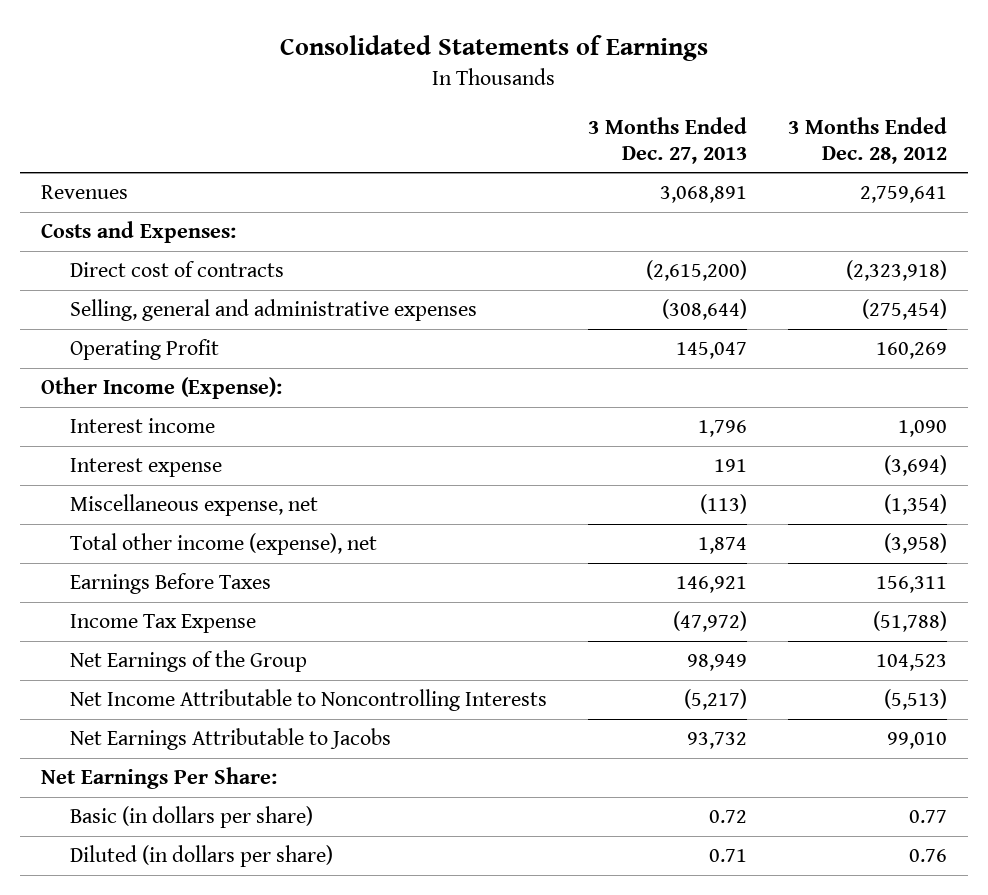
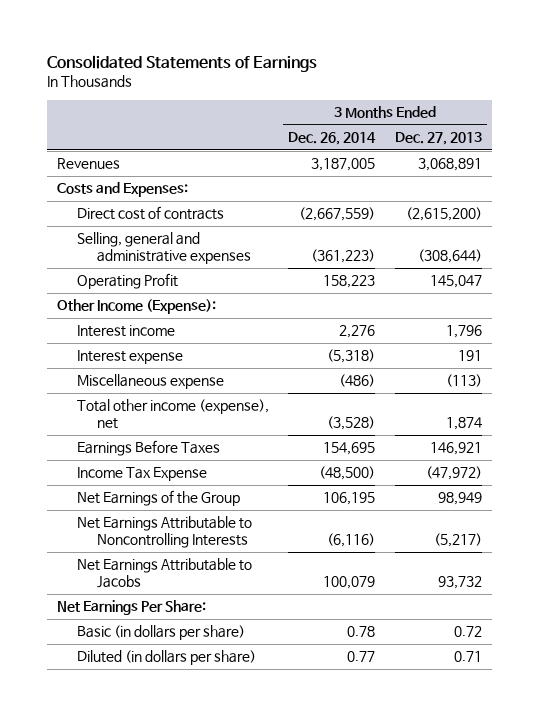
[788,116,948,164] 3 Months Ended Dec. 28, 2012 -> none
none -> [288,132,377,146] Dec. 26, 2014
[70,494,319,517] Miscellaneous expense, net -> [76,374,224,390] Miscellaneous expense
[70,689,548,712] Net Income Attributable to Noncontrolling Interests -> [76,516,252,549] Net Earnings Attributable to Noncontrolling Interests

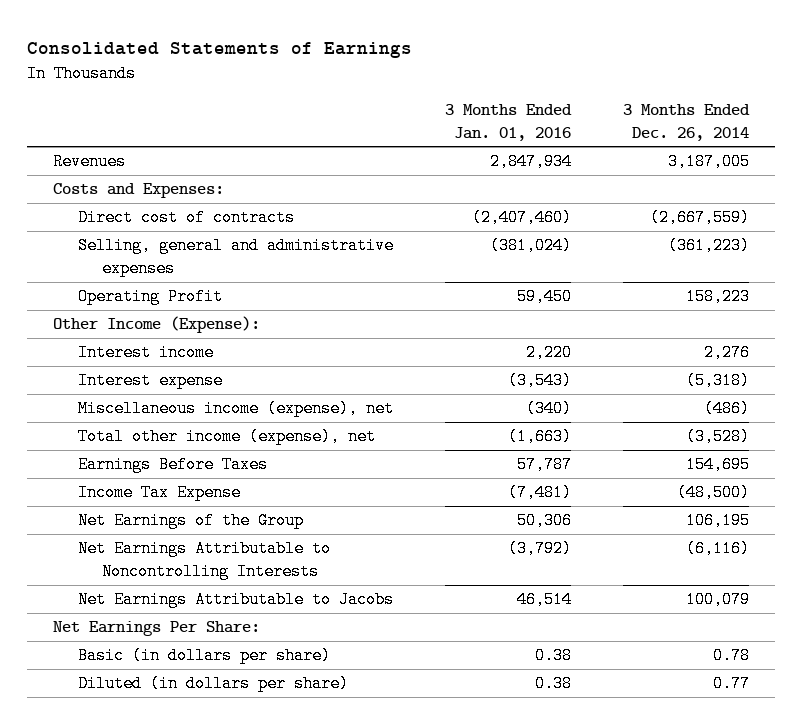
[394,132,482,146] Dec. 27, 2013 -> none
none -> [444,103,572,141] 3 Months Ended Jan. 01, 2016
[76,374,224,390] Miscellaneous expense -> [77,400,394,418] Miscellaneous income (expense), net

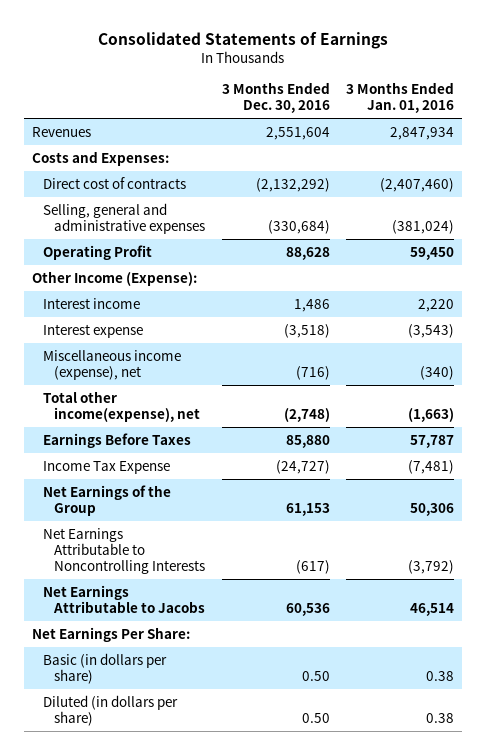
[623,103,751,141] 3 Months Ended Dec. 26, 2014 -> none
none -> [221,82,330,114] 3 Months Ended Dec. 30, 2016
[77,428,376,446] Total other income (expense), net -> [43,390,201,422] Total other income(expense), net

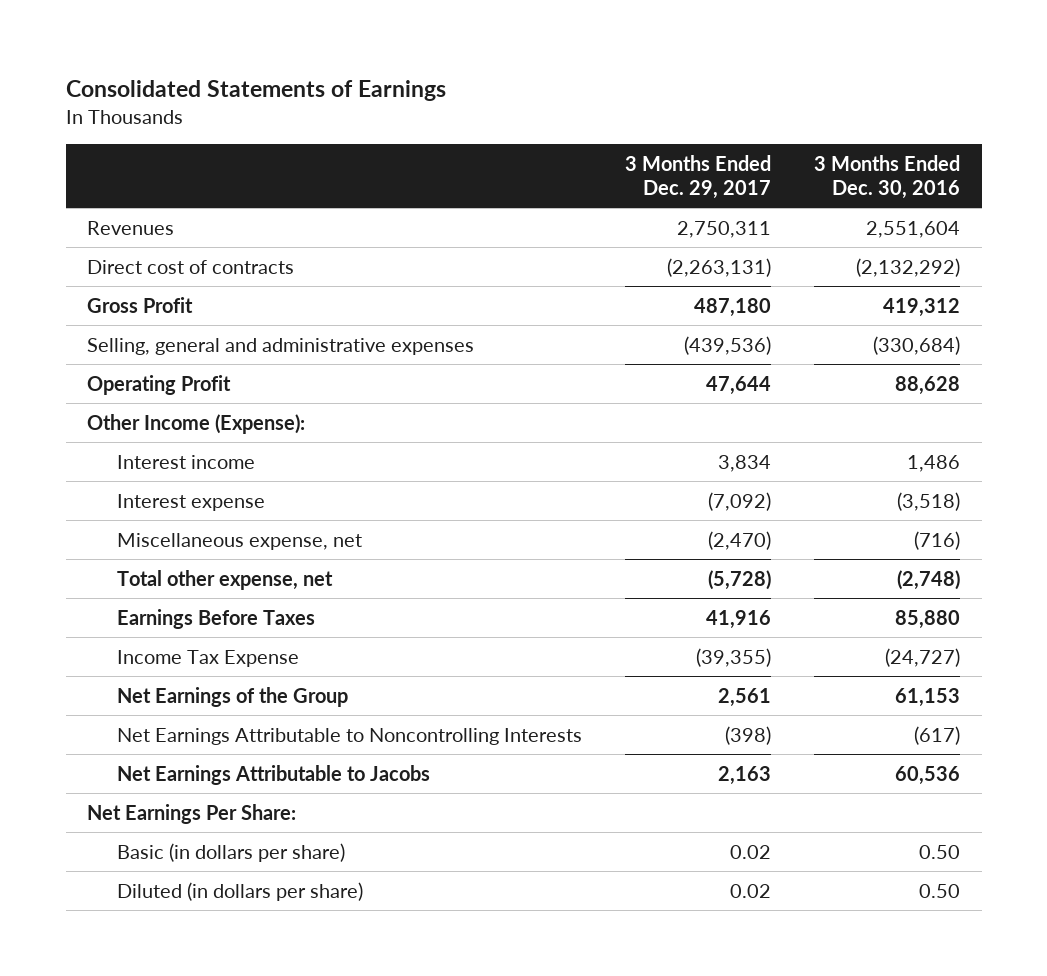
[346,82,455,114] 3 Months Ended Jan. 01, 2016 -> none
none -> [624,155,771,199] 3 Months Ended Dec. 29, 2017
[32,150,170,166] Costs and Expenses: -> none
none -> [87,296,194,313] Gross Profit
[43,349,182,380] Miscellaneous income (expense), net -> [116,532,362,550] Miscellaneous expense, net
[43,390,201,422] Total other income(expense), net -> [116,569,333,590] Total other expense, net

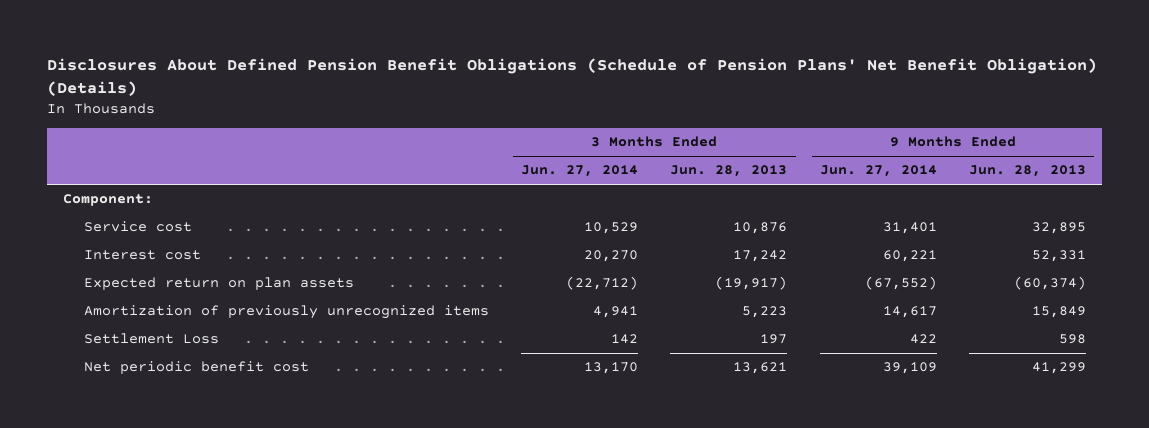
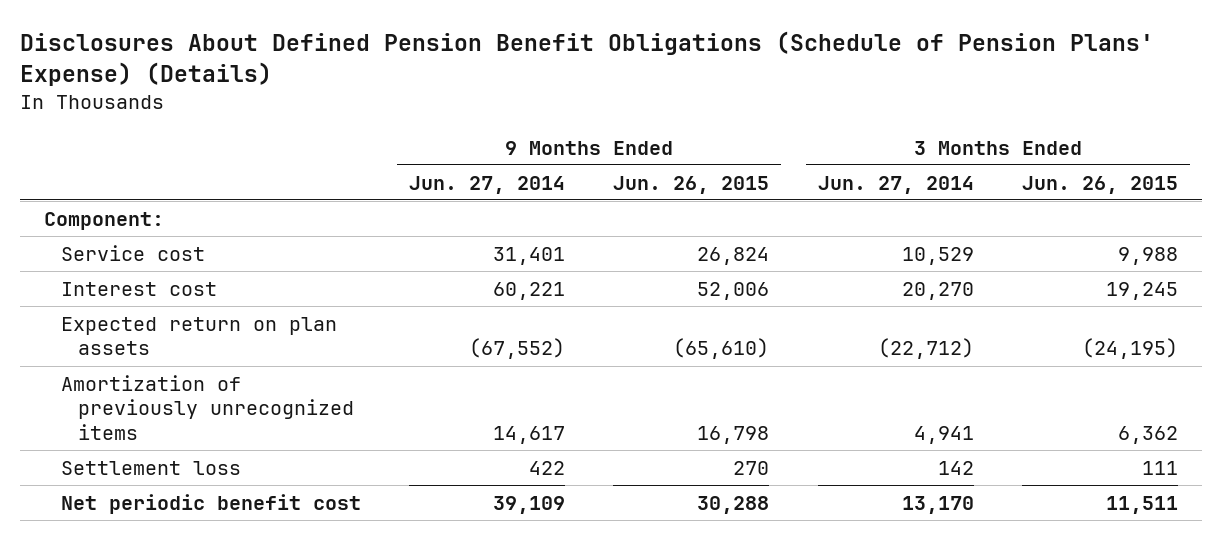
[46,57,1097,97] Disclosures About Defined Pension Benefit Obligations (Schedule of Pension Plans' Net Benefit Obligation) (Details) -> [19,30,1154,87] Disclosures About Defined Pension Benefit Obligations (Schedule of Pension Plans' Expense) (Details)
[670,165,788,178] Jun. 28, 2013 -> none
[969,165,1087,178] Jun. 28, 2013 -> none
none -> [613,175,770,194] Jun. 26, 2015
none -> [1021,175,1178,194] Jun. 26, 2015
[83,333,219,345] Settlement Loss -> [60,460,241,475] Settlement loss

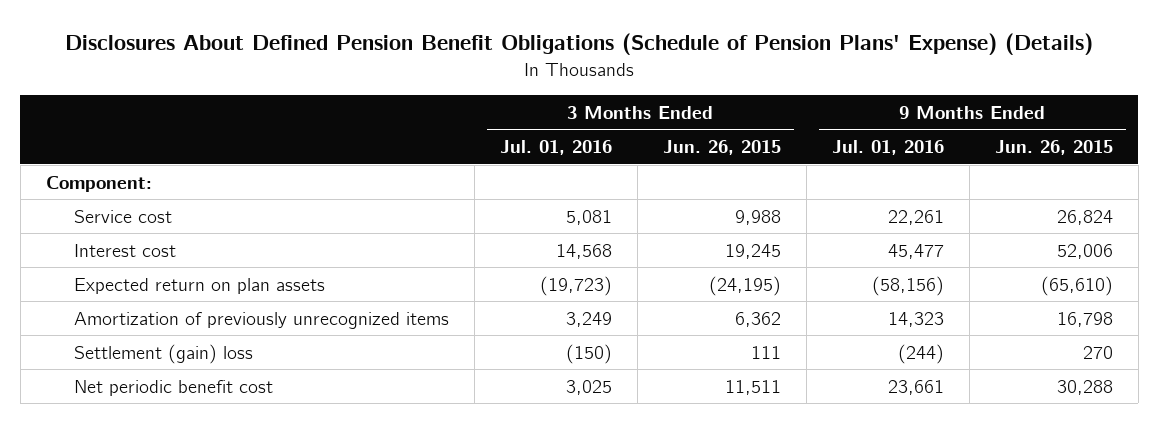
[409,175,566,194] Jun. 27, 2014 -> none
[817,175,974,194] Jun. 27, 2014 -> none
none -> [499,140,612,156] Jul. 01, 2016
none -> [831,140,944,156] Jul. 01, 2016
[60,460,241,475] Settlement loss -> [73,343,253,364] Settlement (gain) loss

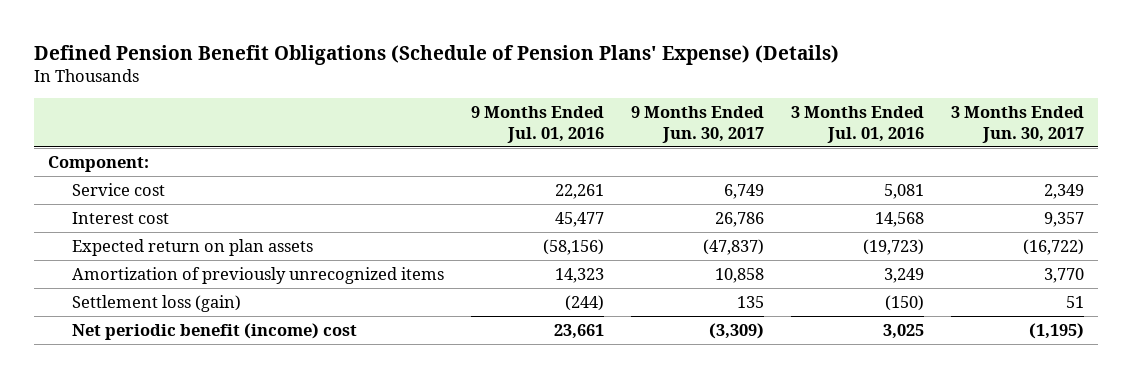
[65,33,1094,56] Disclosures About Defined Pension Benefit Obligations (Schedule of Pension Plans' Expense) (Details) -> [34,44,840,65] Defined Pension Benefit Obligations (Schedule of Pension Plans' Expense) (Details)
[662,140,781,156] Jun. 26, 2015 -> none
[994,140,1113,156] Jun. 26, 2015 -> none
none -> [630,106,764,143] 9 Months Ended Jun. 30, 2017
none -> [951,106,1085,143] 3 Months Ended Jun. 30, 2017
[73,343,253,364] Settlement (gain) loss -> [71,294,241,312] Settlement loss (gain)
[73,379,273,396] Net periodic benefit cost -> [71,322,357,340] Net periodic benefit (income) cost

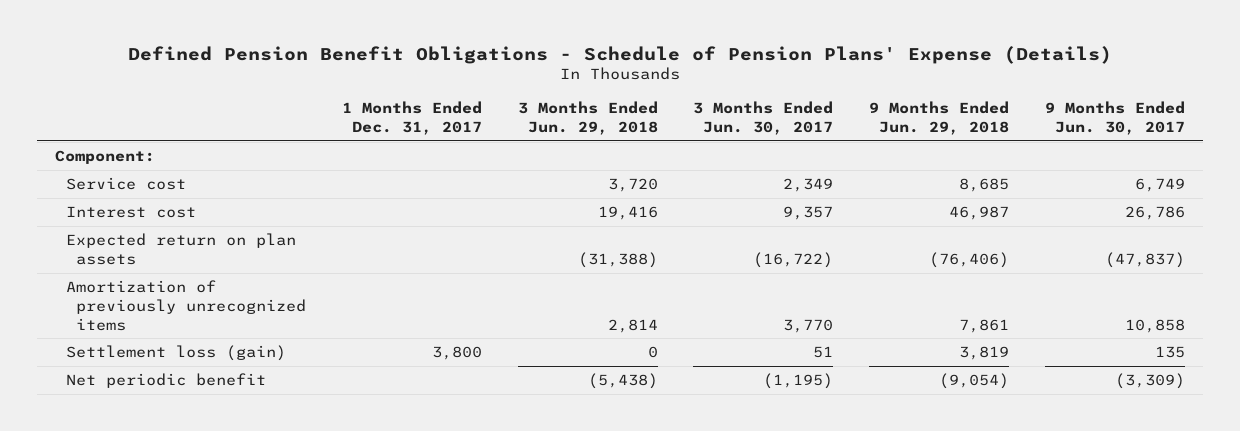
[34,44,840,65] Defined Pension Benefit Obligations (Schedule of Pension Plans' Expense) (Details) -> [127,45,1112,64] Defined Pension Benefit Obligations - Schedule of Pension Plans' Expense (Details)
[470,106,604,143] 9 Months Ended Jul. 01, 2016 -> none
[791,106,925,143] 3 Months Ended Jul. 01, 2016 -> none
none -> [342,100,483,135] 1 Months Ended Dec. 31, 2017
none -> [517,100,658,135] 3 Months Ended Jun. 29, 2018
none -> [869,100,1010,135] 9 Months Ended Jun. 29, 2018
[71,322,357,340] Net periodic benefit (income) cost -> [65,372,266,388] Net periodic benefit

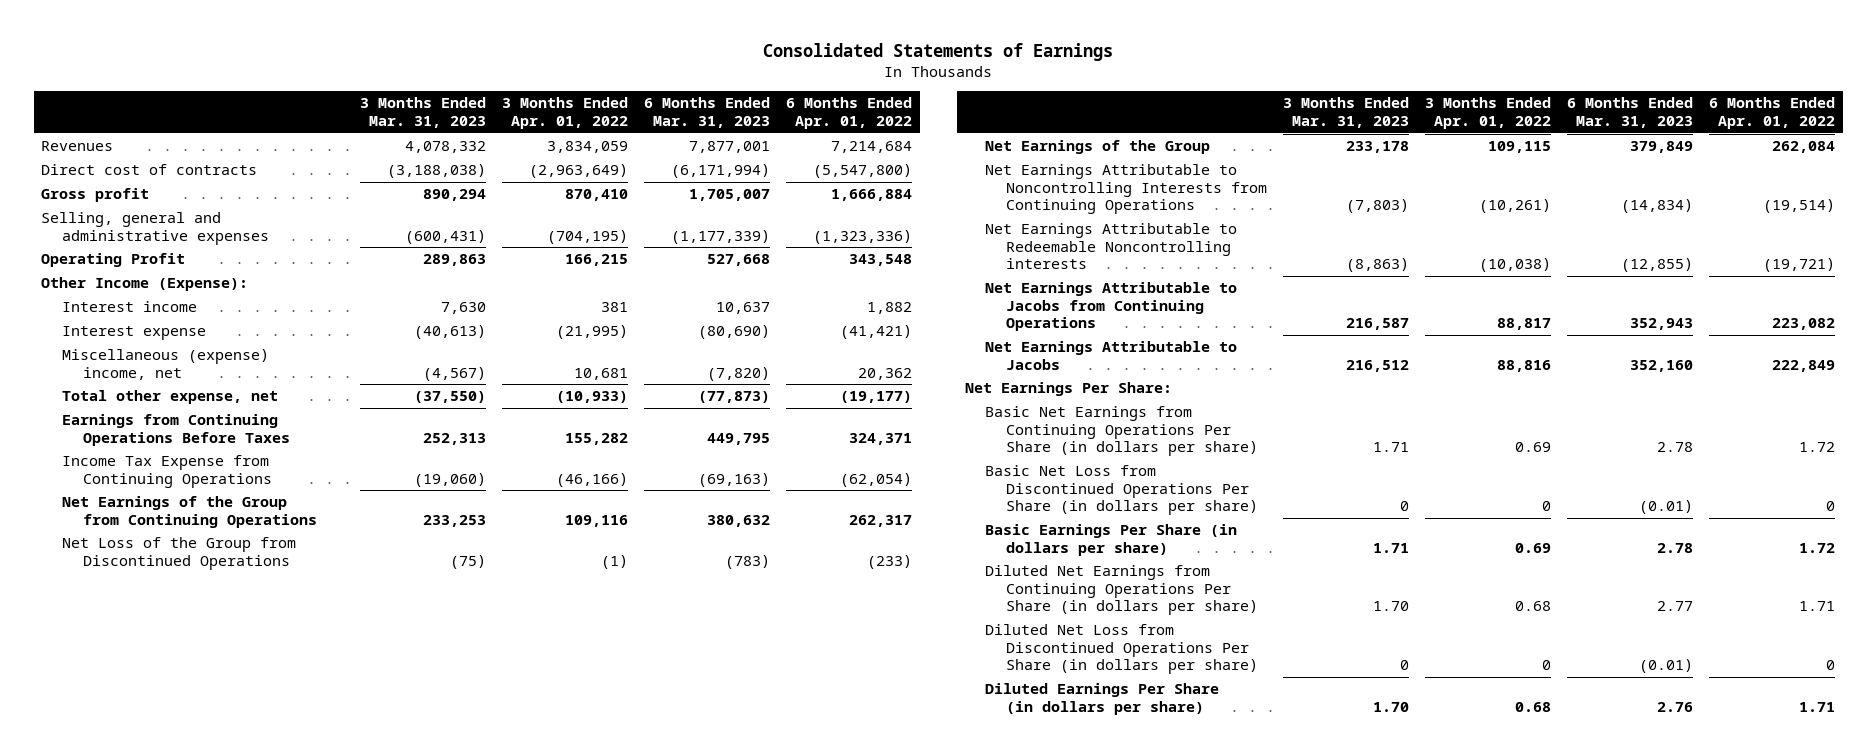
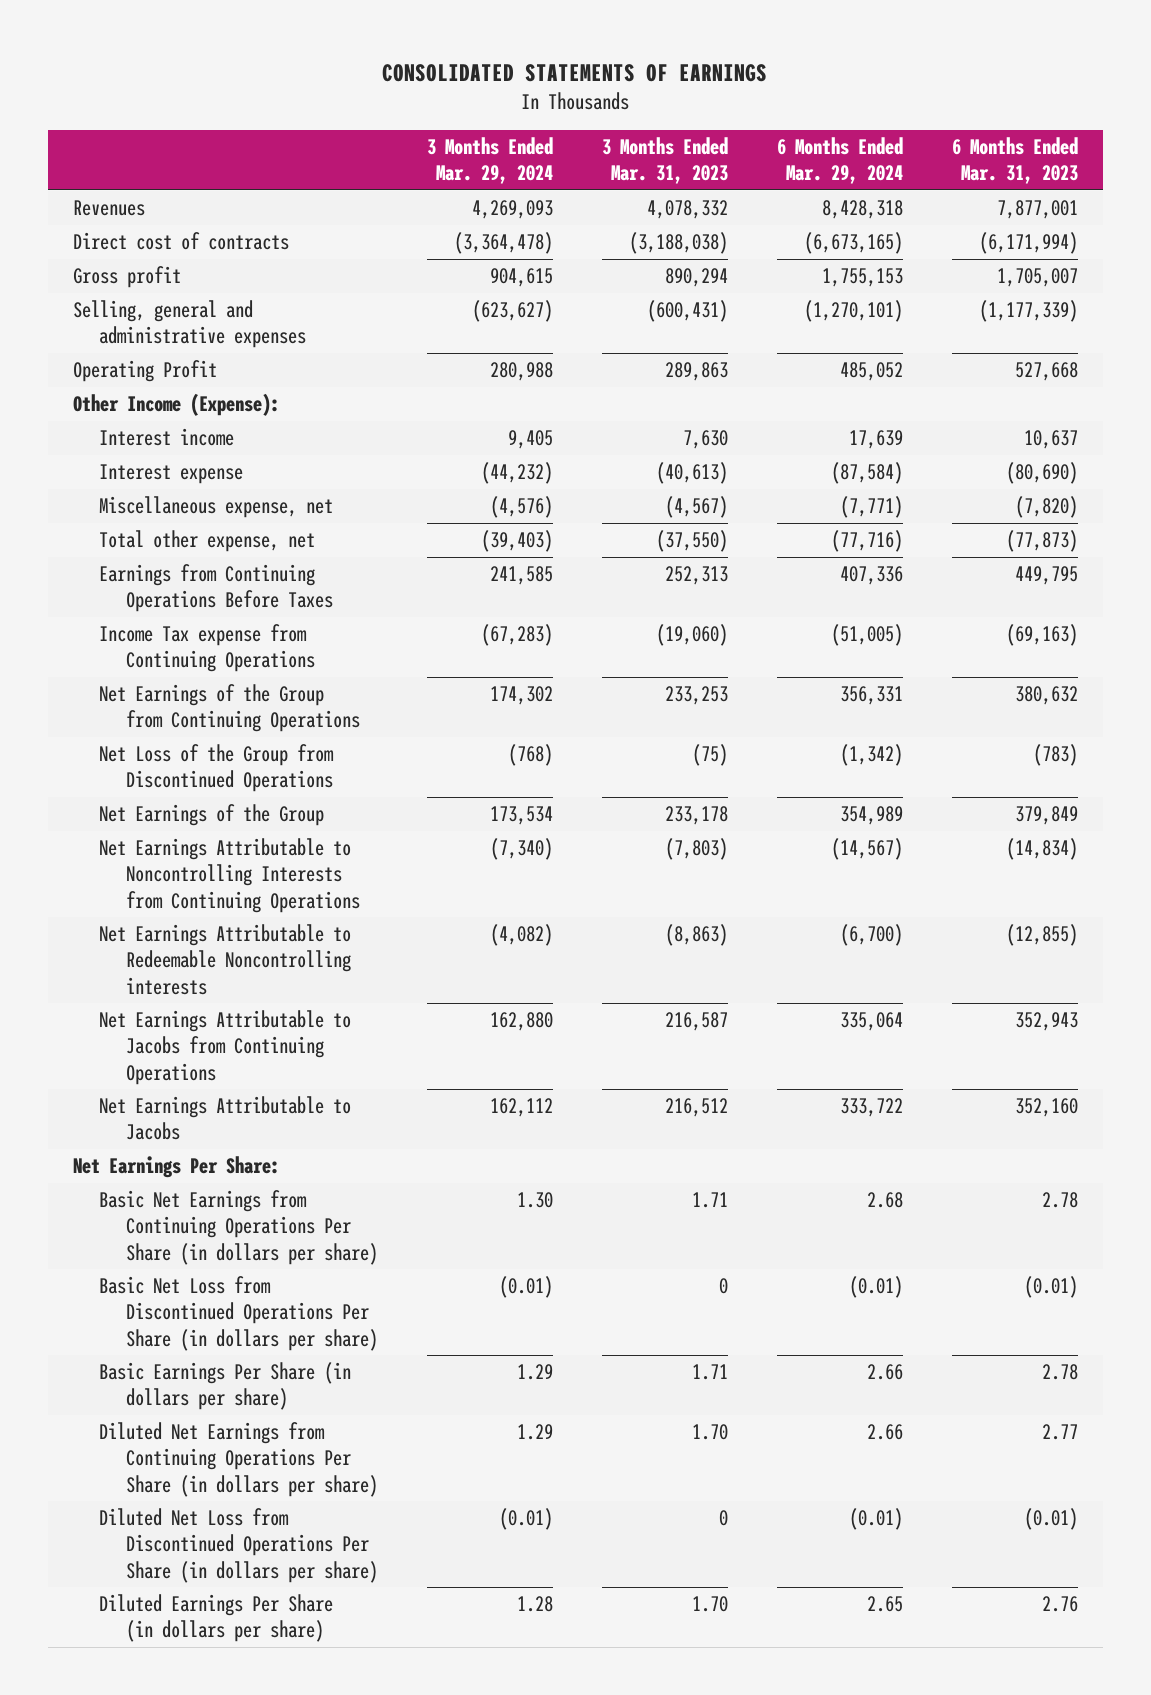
[763,42,1114,61] Consolidated Statements of Earnings -> [382,63,768,82] CONSOLIDATED STATEMENTS OF EARNINGS
[501,97,628,130] 3 Months Ended Apr. 01, 2022 -> none
[785,97,912,130] 6 Months Ended Apr. 01, 2022 -> none
none -> [427,136,554,184] 3 Months Ended Mar. 29, 2024
none -> [777,136,904,184] 6 Months Ended Mar. 29, 2024
[62,349,270,380] Miscellaneous (expense) income, net -> [99,496,334,519] Miscellaneous expense, net
[62,455,273,488] Income Tax Expense from Continuing Operations -> [99,624,316,673] Income Tax expense from Continuing Operations

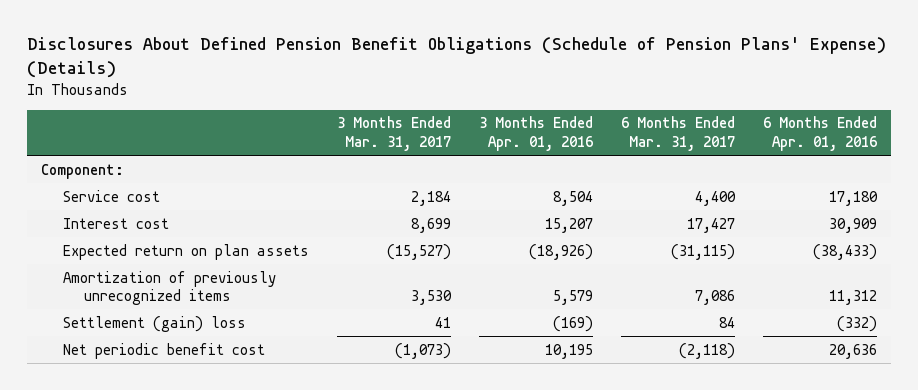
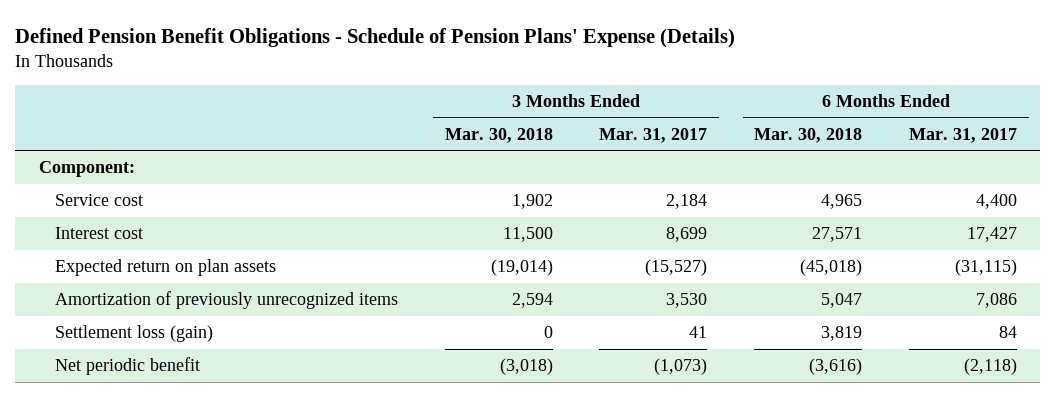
[26,37,886,79] Disclosures About Defined Pension Benefit Obligations (Schedule of Pension Plans' Expense) (Details) -> [15,28,736,49] Defined Pension Benefit Obligations - Schedule of Pension Plans' Expense (Details)
[478,116,593,152] 3 Months Ended Apr. 01, 2016 -> none
[763,116,878,152] 6 Months Ended Apr. 01, 2016 -> none
none -> [444,127,553,143] Mar. 30, 2018
none -> [754,127,863,143] Mar. 30, 2018
[62,315,246,332] Settlement (gain) loss -> [55,325,214,343] Settlement loss (gain)
[62,342,265,359] Net periodic benefit cost -> [55,357,201,376] Net periodic benefit

